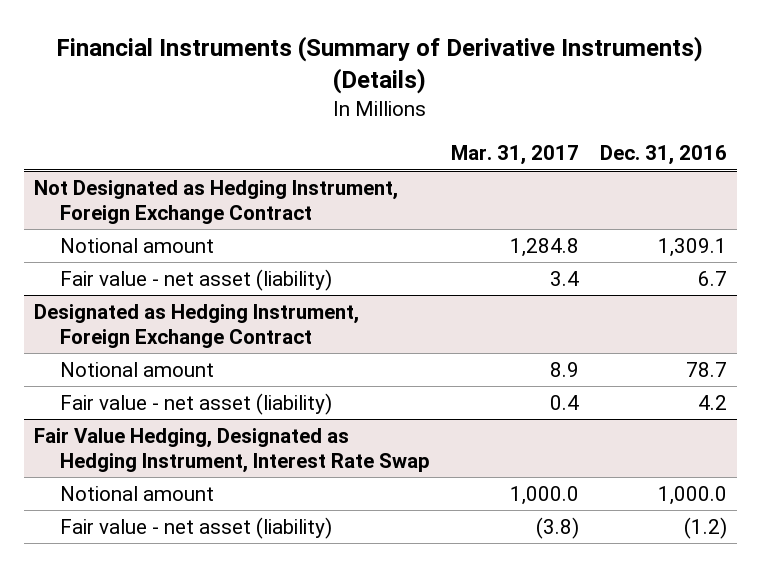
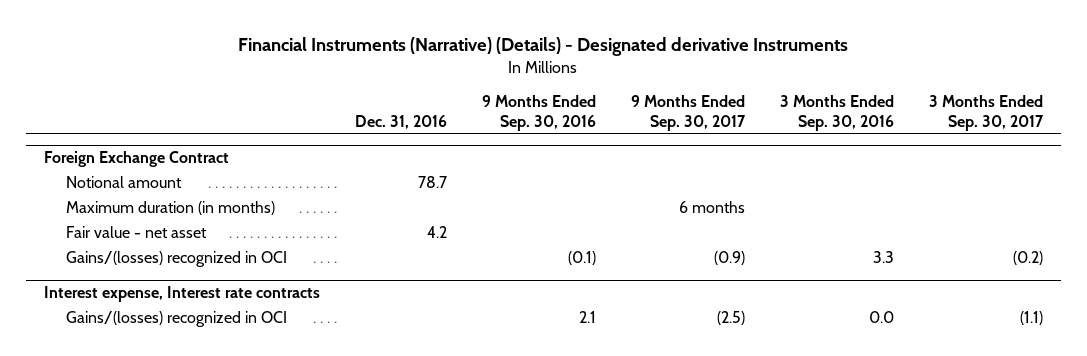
[56,35,704,94] Financial Instruments (Summary of Derivative Instruments) (Details) -> [238,36,849,56] Financial Instruments (Narrative) (Details) - Designated derivative Instruments
[450,145,579,166] Mar. 31, 2017 -> none
none -> [481,94,596,132] 9 Months Ended Sep. 30, 2016
none -> [630,94,746,132] 9 Months Ended Sep. 30, 2017
none -> [780,94,895,132] 3 Months Ended Sep. 30, 2016
none -> [929,94,1045,132] 3 Months Ended Sep. 30, 2017
[34,180,399,224] Not Designated as Hedging Instrument, Foreign Exchange Contract -> none
[59,238,214,254] Notional amount -> none
[59,269,332,292] Fair value - net asset (liability) -> none
[34,304,360,348] Designated as Hedging Instrument, Foreign Exchange Contract -> [43,151,229,168] Foreign Exchange Contract
[34,428,430,473] Fair Value Hedging, Designated as Hedging Instrument, Interest Rate Swap -> none
[59,486,214,502] Notional amount -> none
[59,517,332,540] Fair value - net asset (liability) -> none
none -> [66,201,276,216] Maximum duration (in months)
[59,393,332,416] Fair value - net asset (liability) -> [66,226,208,239] Fair value - net asset
none -> [66,251,288,268] Gains/(losses) recognized in OCI
none -> [43,286,320,303] Interest expense, Interest rate contracts
none -> [66,311,288,328] Gains/(losses) recognized in OCI

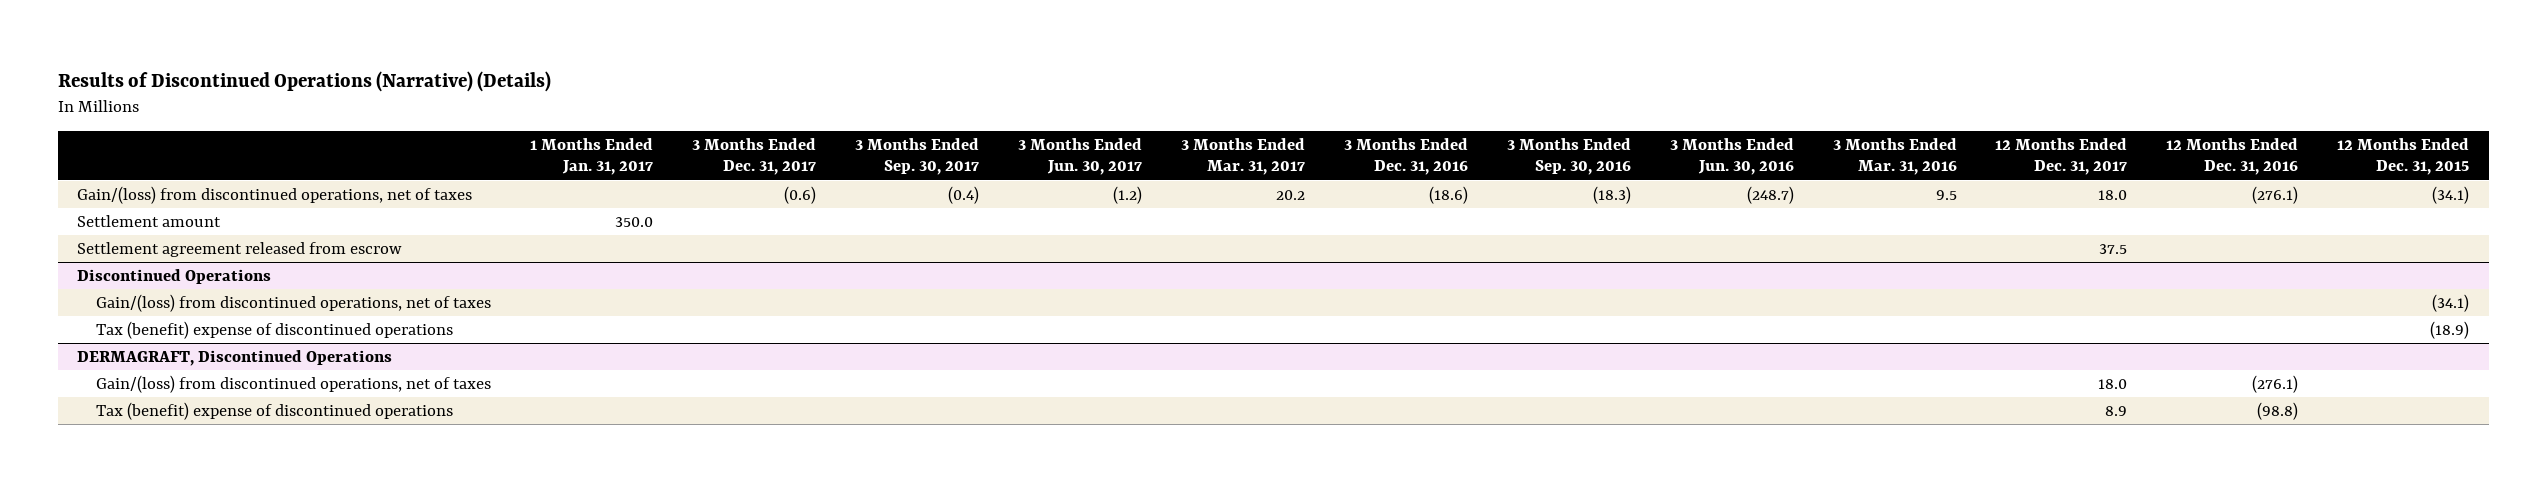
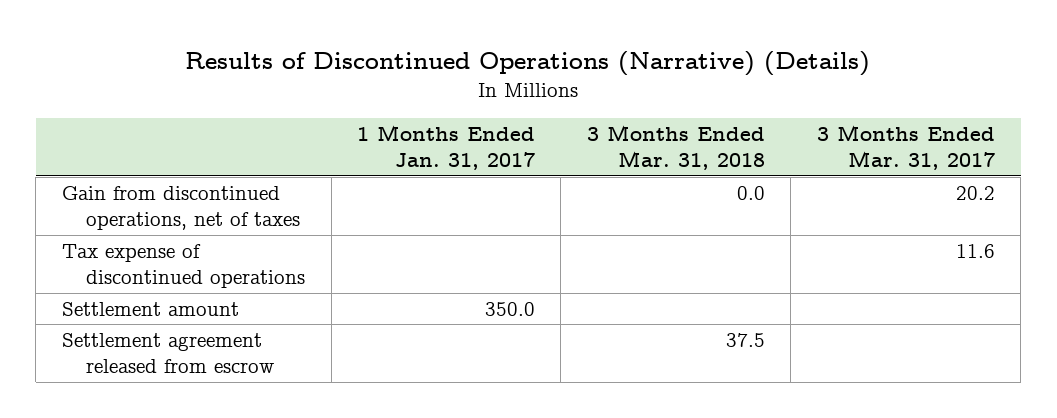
[692,137,817,176] 3 Months Ended Dec. 31, 2017 -> none
[855,137,980,176] 3 Months Ended Sep. 30, 2017 -> none
[1018,137,1143,176] 3 Months Ended Jun. 30, 2017 -> none
[1343,137,1468,176] 3 Months Ended Dec. 31, 2016 -> none
[1506,137,1631,176] 3 Months Ended Sep. 30, 2016 -> none
[1669,137,1794,176] 3 Months Ended Jun. 30, 2016 -> none
[1832,137,1957,176] 3 Months Ended Mar. 31, 2016 -> none
[1995,137,2128,176] 12 Months Ended Dec. 31, 2017 -> none
[2166,137,2299,176] 12 Months Ended Dec. 31, 2016 -> none
[2337,137,2470,176] 12 Months Ended Dec. 31, 2015 -> none
none -> [586,125,765,171] 3 Months Ended Mar. 31, 2018
[77,185,473,204] Gain/(loss) from discontinued operations, net of taxes -> [61,186,301,231] Gain from discontinued operations, net of taxes
none -> [61,244,306,289] Tax expense of discontinued operations
[77,268,272,284] Discontinued Operations -> none
[96,293,492,312] Gain/(loss) from discontinued operations, net of taxes -> none
[96,320,454,339] Tax (benefit) expense of discontinued operations -> none
[77,349,393,366] DERMAGRAFT, Discontinued Operations -> none
[96,374,492,393] Gain/(loss) from discontinued operations, net of taxes -> none
[96,401,454,420] Tax (benefit) expense of discontinued operations -> none

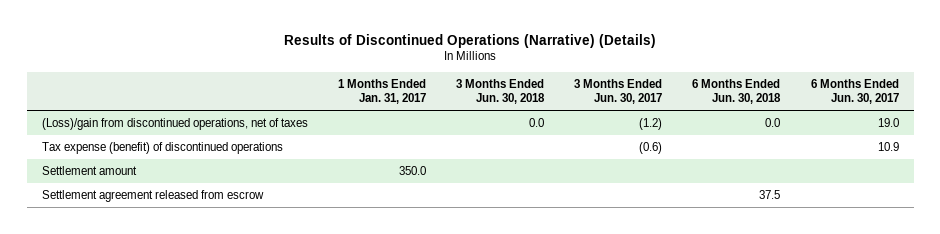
[586,125,765,171] 3 Months Ended Mar. 31, 2018 -> none
[816,125,995,171] 3 Months Ended Mar. 31, 2017 -> none
none -> [456,78,546,105] 3 Months Ended Jun. 30, 2018
none -> [574,78,663,105] 3 Months Ended Jun. 30, 2017
none -> [692,78,782,105] 6 Months Ended Jun. 30, 2018
none -> [810,78,899,105] 6 Months Ended Jun. 30, 2017
[61,186,301,231] Gain from discontinued operations, net of taxes -> [41,117,308,130] (Loss)/gain from discontinued operations, net of taxes
[61,244,306,289] Tax expense of discontinued operations -> [41,141,283,154] Tax expense (benefit) of discontinued operations

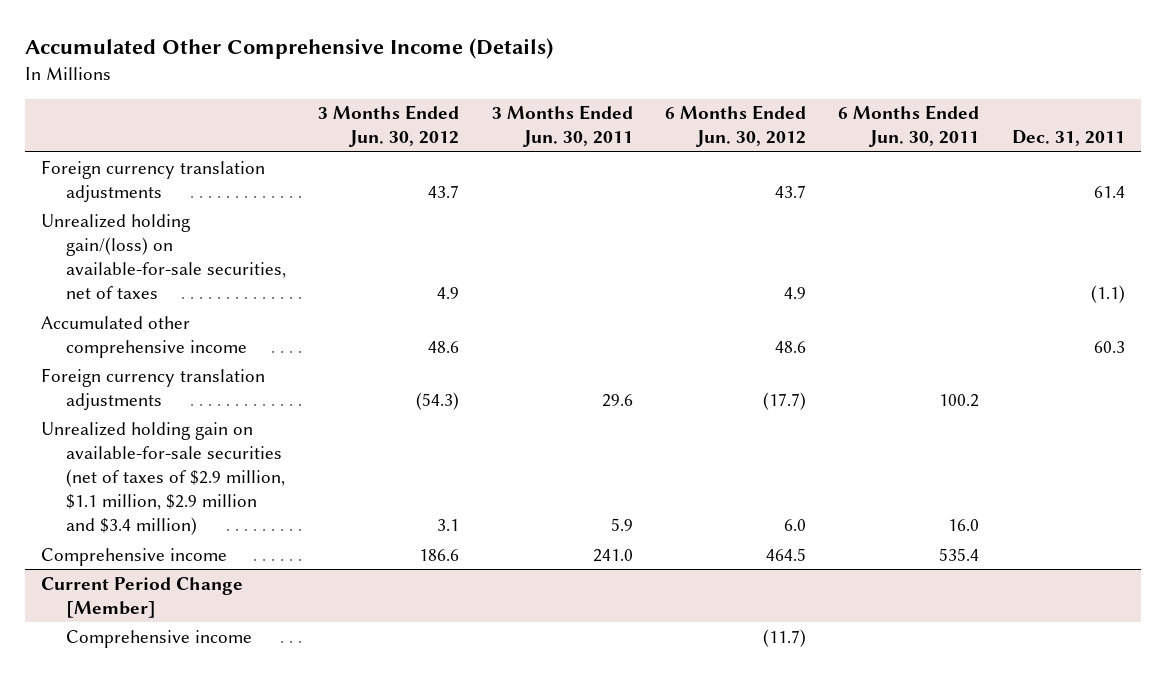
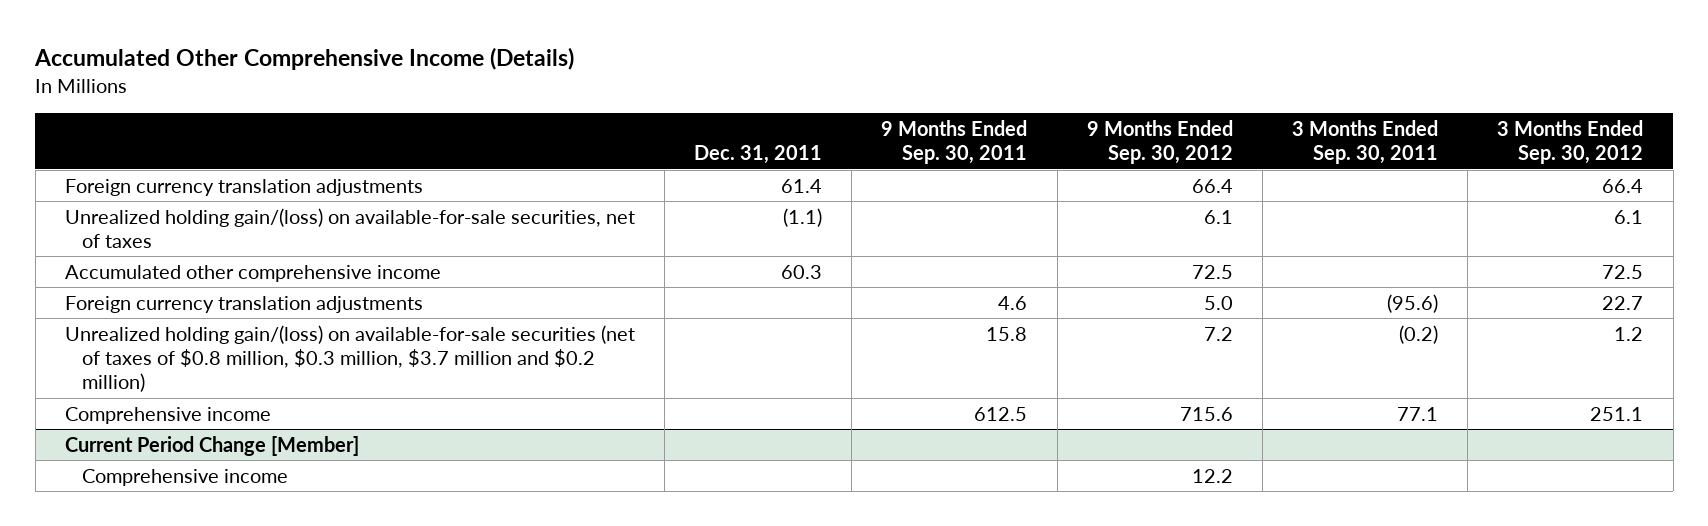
[318,105,460,148] 3 Months Ended Jun. 30, 2012 -> none
[491,105,633,148] 3 Months Ended Jun. 30, 2011 -> none
[665,105,807,148] 6 Months Ended Jun. 30, 2012 -> none
[838,105,980,148] 6 Months Ended Jun. 30, 2011 -> none
none -> [881,119,1028,165] 9 Months Ended Sep. 30, 2011
none -> [1086,119,1233,165] 9 Months Ended Sep. 30, 2012
none -> [1292,119,1439,165] 3 Months Ended Sep. 30, 2011
none -> [1497,119,1644,165] 3 Months Ended Sep. 30, 2012
[40,421,286,536] Unrealized holding gain on available-for-sale securities (net of taxes of $2.9 million, $1.1 million, $2.9 million and $3.4 million) -> [64,324,635,393] Unrealized holding gain/(loss) on available-for-sale securities (net of taxes of $0.8 million, $0.3 million, $3.7 million and $0.2 million)

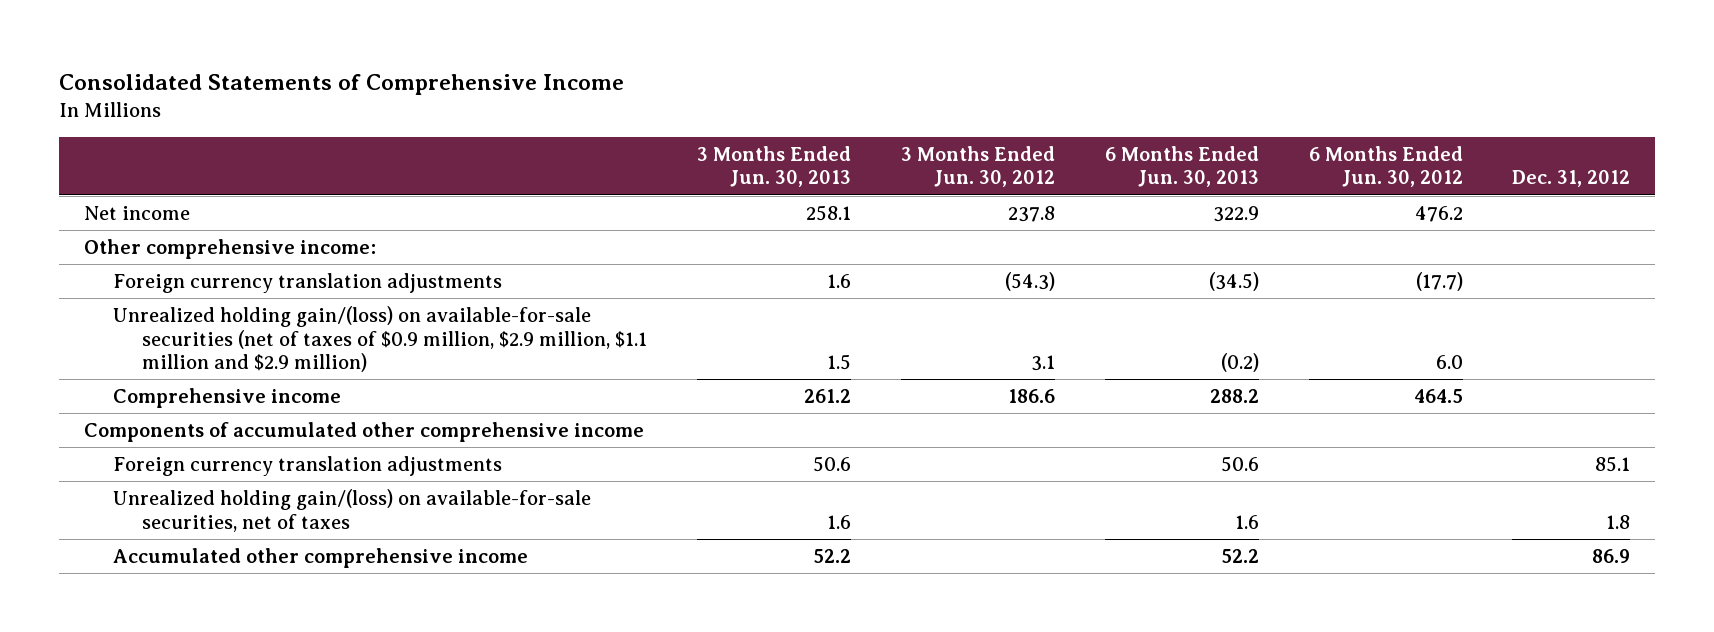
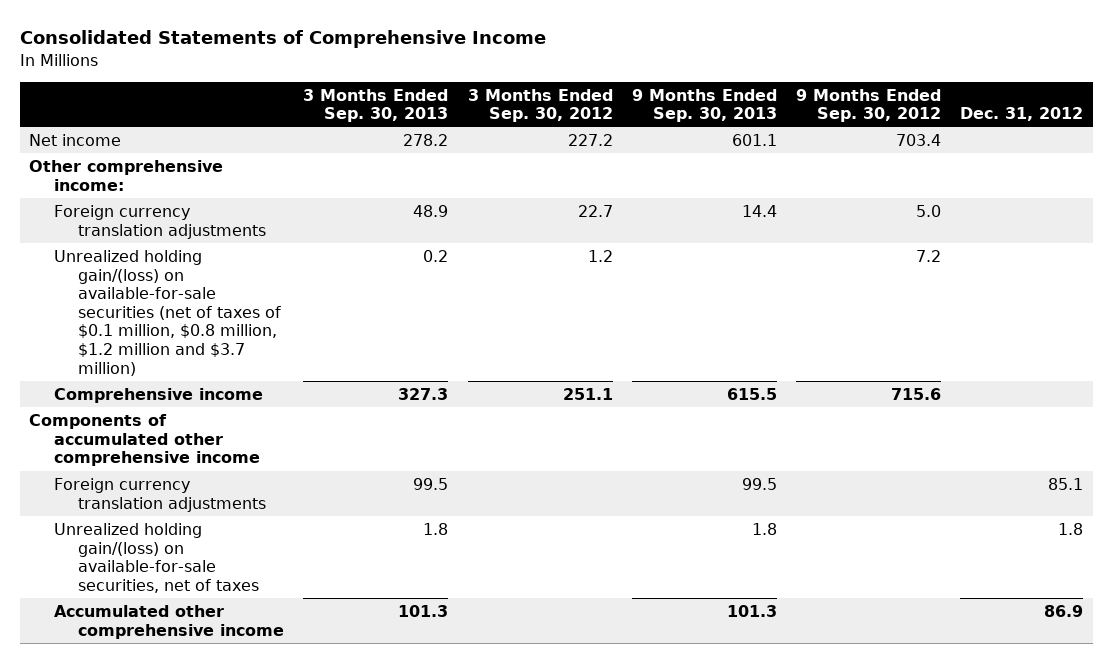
[696,145,851,188] 3 Months Ended Jun. 30, 2013 -> none
[900,145,1055,188] 3 Months Ended Jun. 30, 2012 -> none
[1104,145,1259,188] 6 Months Ended Jun. 30, 2013 -> none
[1308,145,1463,188] 6 Months Ended Jun. 30, 2012 -> none
none -> [303,88,449,123] 3 Months Ended Sep. 30, 2013
none -> [467,88,613,123] 3 Months Ended Sep. 30, 2012
none -> [631,88,777,123] 9 Months Ended Sep. 30, 2013
none -> [795,88,941,123] 9 Months Ended Sep. 30, 2012
[112,305,647,373] Unrealized holding gain/(loss) on available-for-sale securities (net of taxes of $0.9 million, $2.9 million, $1.1 million and $2.9 million) -> [53,249,282,376] Unrealized holding gain/(loss) on available-for-sale securities (net of taxes of $0.1 million, $0.8 million, $1.2 million and $3.7 million)

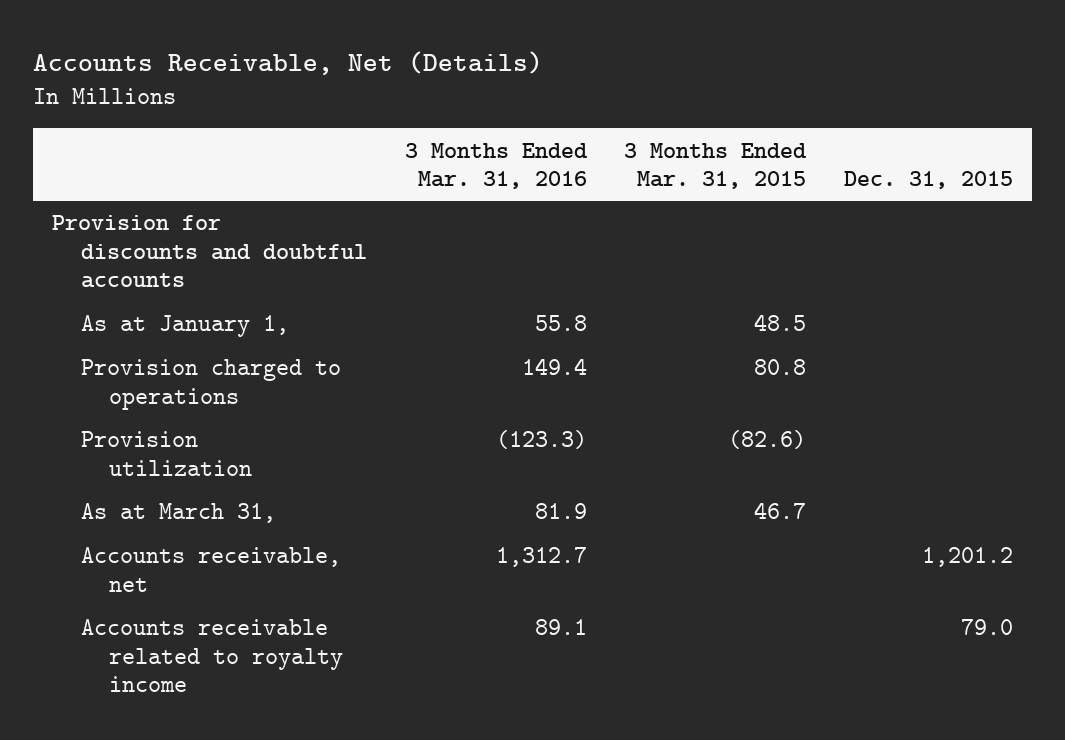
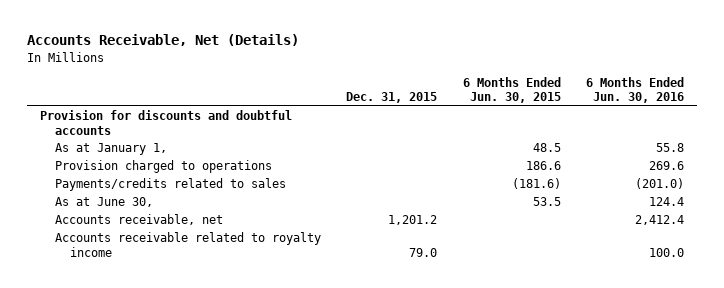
[404,142,588,189] 3 Months Ended Mar. 31, 2016 -> none
[624,142,808,189] 3 Months Ended Mar. 31, 2015 -> none
none -> [462,76,561,104] 6 Months Ended Jun. 30, 2015
none -> [586,76,685,104] 6 Months Ended Jun. 30, 2016
[80,431,253,476] Provision utilization -> [54,178,286,192] Payments/credits related to sales
[80,503,276,524] As at March 31, -> [54,197,153,208] As at June 30,

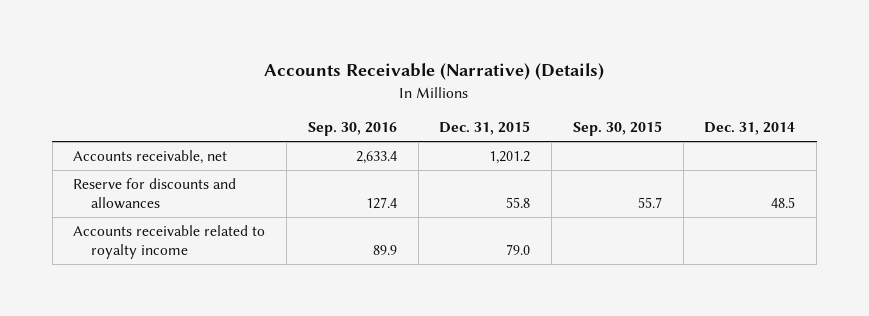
[26,34,299,47] Accounts Receivable, Net (Details) -> [264,63,605,81] Accounts Receivable (Narrative) (Details)
[462,76,561,104] 6 Months Ended Jun. 30, 2015 -> none
[586,76,685,104] 6 Months Ended Jun. 30, 2016 -> none
none -> [307,122,397,137] Sep. 30, 2016
none -> [572,121,662,137] Sep. 30, 2015
none -> [704,122,796,136] Dec. 31, 2014
[39,110,292,135] Provision for discounts and doubtful accounts -> none
[54,143,167,156] As at January 1, -> none
[54,160,272,174] Provision charged to operations -> none
[54,178,286,192] Payments/credits related to sales -> none
[54,197,153,208] As at June 30, -> none
none -> [73,178,237,210] Reserve for discounts and allowances

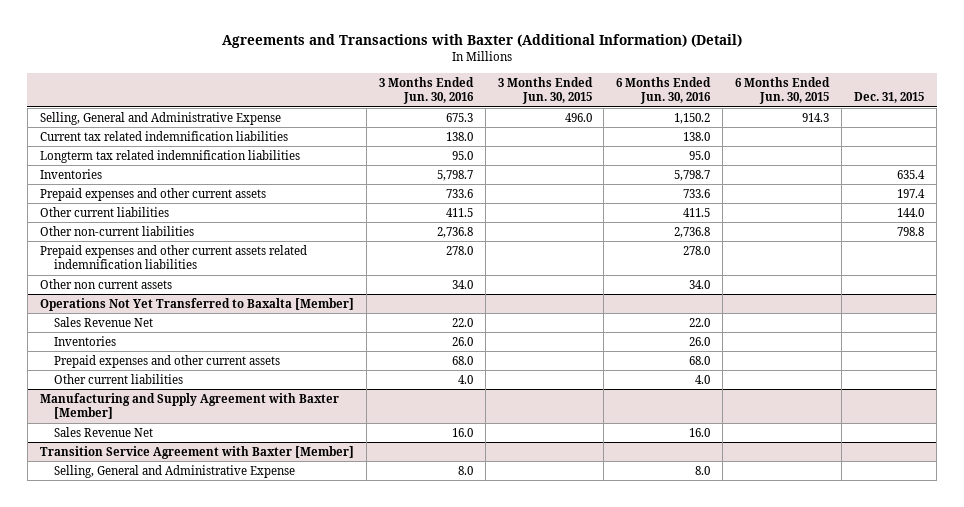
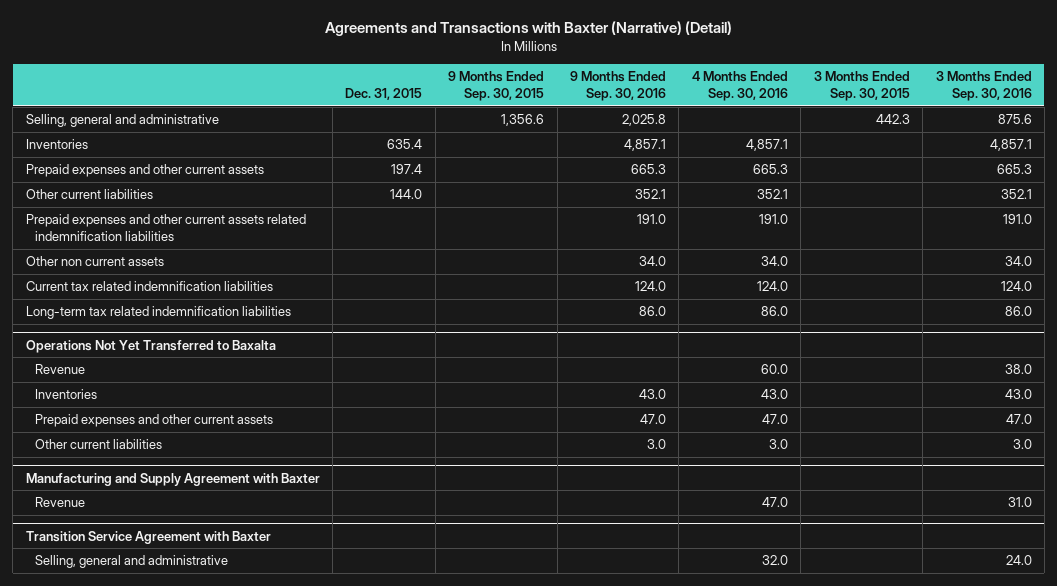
[221,34,742,49] Agreements and Transactions with Baxter (Additional Information) (Detail) -> [324,21,732,37] Agreements and Transactions with Baxter (Narrative) (Detail)
[378,76,474,105] 3 Months Ended Jun. 30, 2016 -> none
[497,76,593,105] 3 Months Ended Jun. 30, 2015 -> none
[616,76,712,105] 6 Months Ended Jun. 30, 2016 -> none
[735,76,831,105] 6 Months Ended Jun. 30, 2015 -> none
none -> [448,71,545,102] 9 Months Ended Sep. 30, 2015
none -> [570,71,667,102] 9 Months Ended Sep. 30, 2016
none -> [691,71,788,102] 4 Months Ended Sep. 30, 2016
none -> [813,71,910,102] 3 Months Ended Sep. 30, 2015
none -> [935,71,1032,102] 3 Months Ended Sep. 30, 2016
[39,149,300,163] Longterm tax related indemnification liabilities -> none
[39,111,281,125] Selling, General and Administrative Expense -> [25,114,219,128] Selling, general and administrative
[39,225,194,236] Other non-current liabilities -> none
[39,130,288,141] Current tax related indemnification liabilities -> [25,281,273,292] Current tax related indemnification liabilities
none -> [25,306,291,320] Long-term tax related indemnification liabilities
[39,297,354,311] Operations Not Yet Transferred to Baxalta [Member] -> [25,339,276,353] Operations Not Yet Transferred to Baxalta
[54,316,154,327] Sales Revenue Net -> [35,364,86,375] Revenue
[39,392,339,420] Manufacturing and Supply Agreement with Baxter [Member] -> [25,472,320,486] Manufacturing and Supply Agreement with Baxter
[54,426,154,437] Sales Revenue Net -> [35,497,86,508] Revenue
[39,445,354,459] Transition Service Agreement with Baxter [Member] -> [25,530,271,544] Transition Service Agreement with Baxter
[54,464,296,478] Selling, General and Administrative Expense -> [35,555,229,569] Selling, general and administrative

